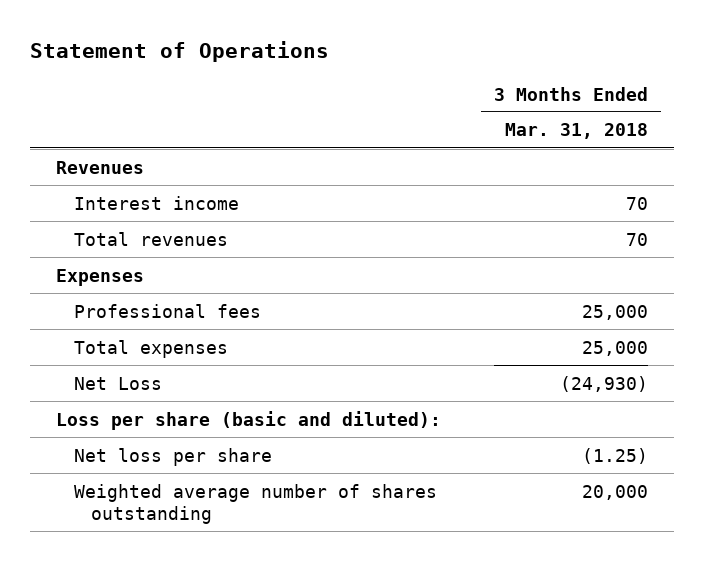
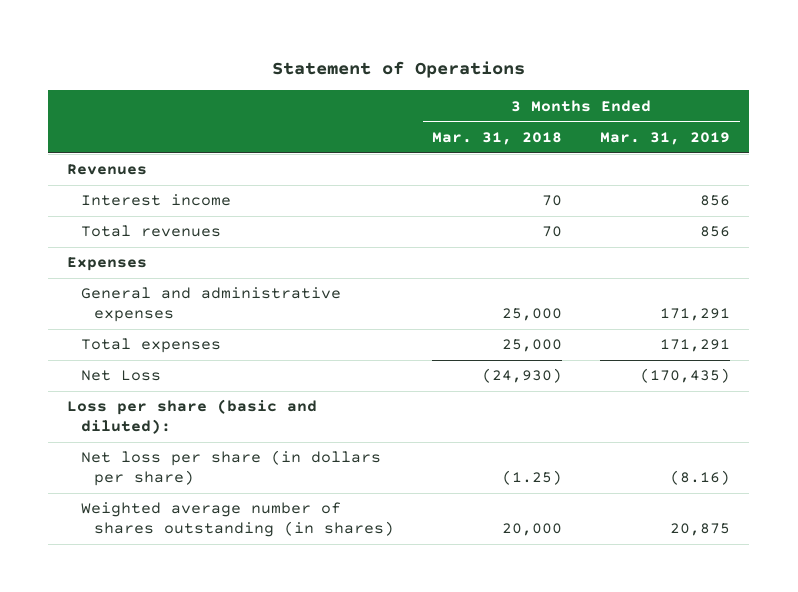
none -> [600,131,731,145] Mar. 31, 2019
[73,303,261,318] Professional fees -> none
none -> [80,287,341,323] General and administrative expenses
[73,447,272,466] Net loss per share -> [80,450,381,487] Net loss per share (in dollars per share)
[73,483,437,525] Weighted average number of shares outstanding -> [80,502,395,538] Weighted average number of shares outstanding (in shares)

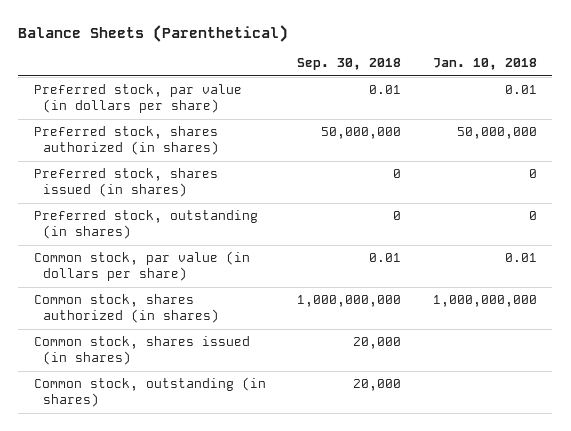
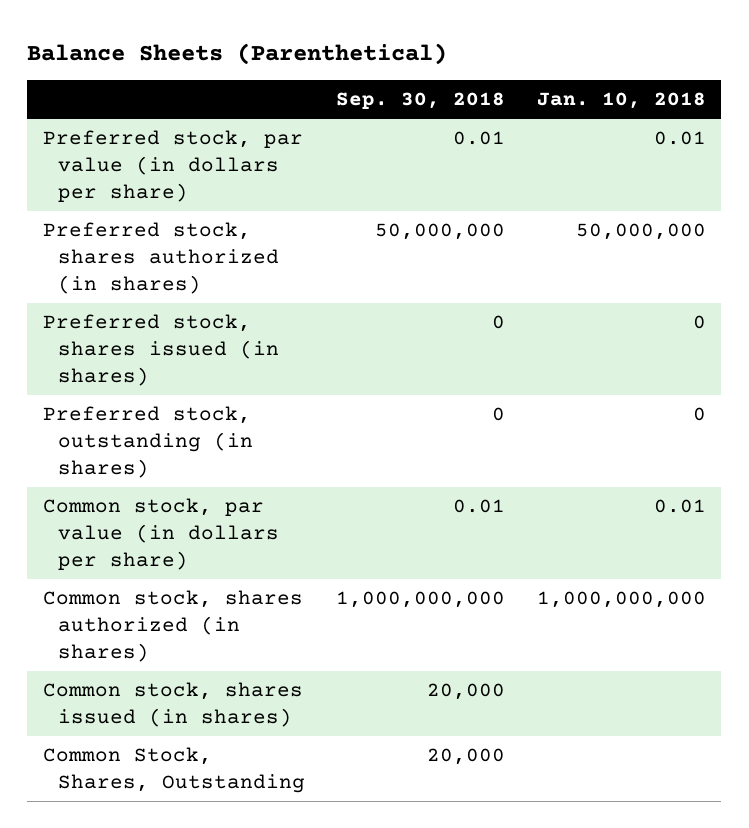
[34,377,267,408] Common stock, outstanding (in shares) -> [42,746,306,793] Common Stock, Shares, Outstanding

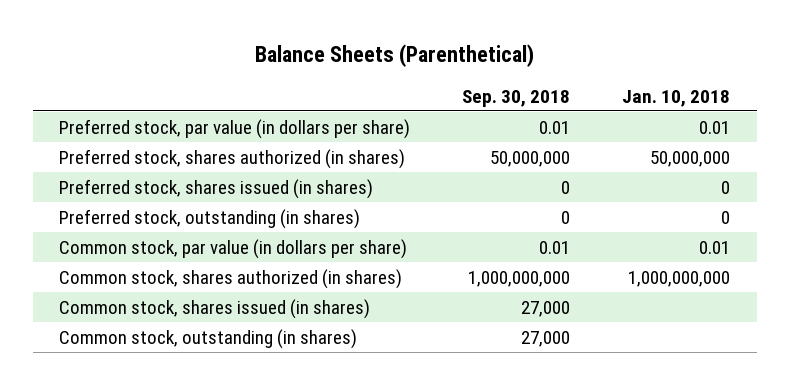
[427,682,506,700] 20,000 -> [521,300,571,317] 27,000
[42,746,306,793] Common Stock, Shares, Outstanding -> [58,328,357,349] Common stock, outstanding (in shares)
[427,747,506,765] 20,000 -> [521,330,571,347] 27,000

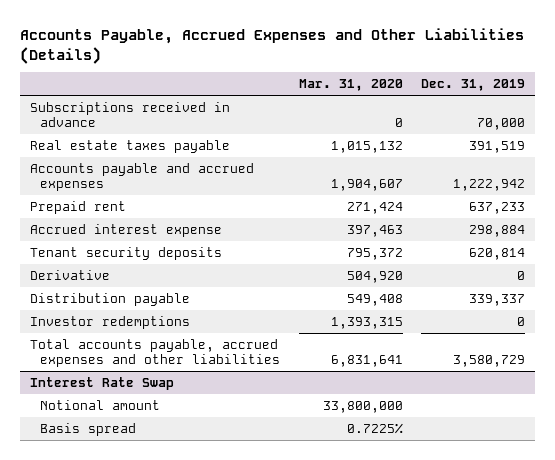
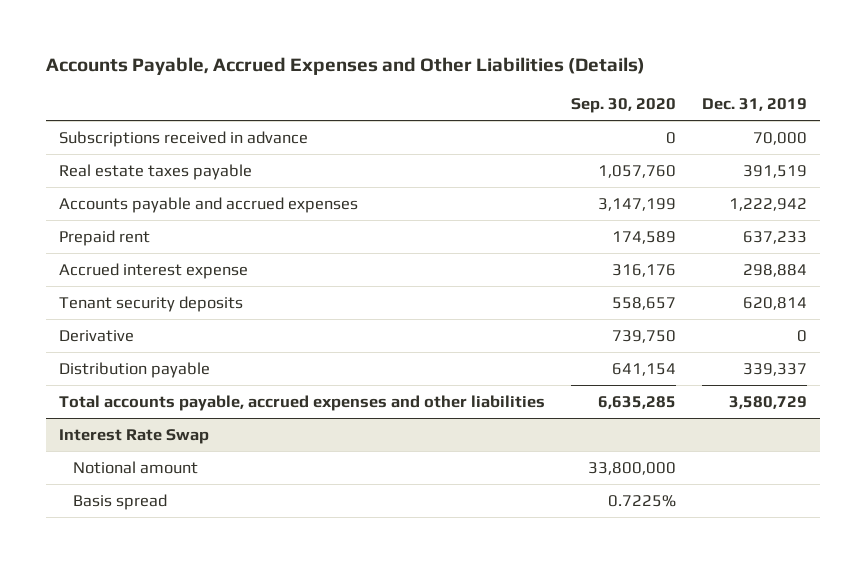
[298,79,403,92] Mar. 31, 2020 -> none
none -> [570,98,676,114] Sep. 30, 2020
[29,315,190,329] Investor redemptions -> none

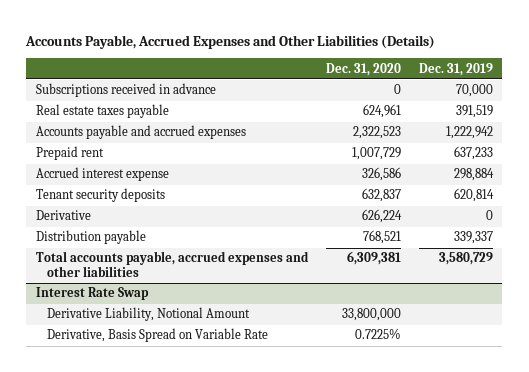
[570,98,676,114] Sep. 30, 2020 -> none
none -> [325,62,401,76] Dec. 31, 2020
[73,460,199,474] Notional amount -> [46,307,250,322] Derivative Liability, Notional Amount
[73,493,168,510] Basis spread -> [46,328,268,343] Derivative, Basis Spread on Variable Rate

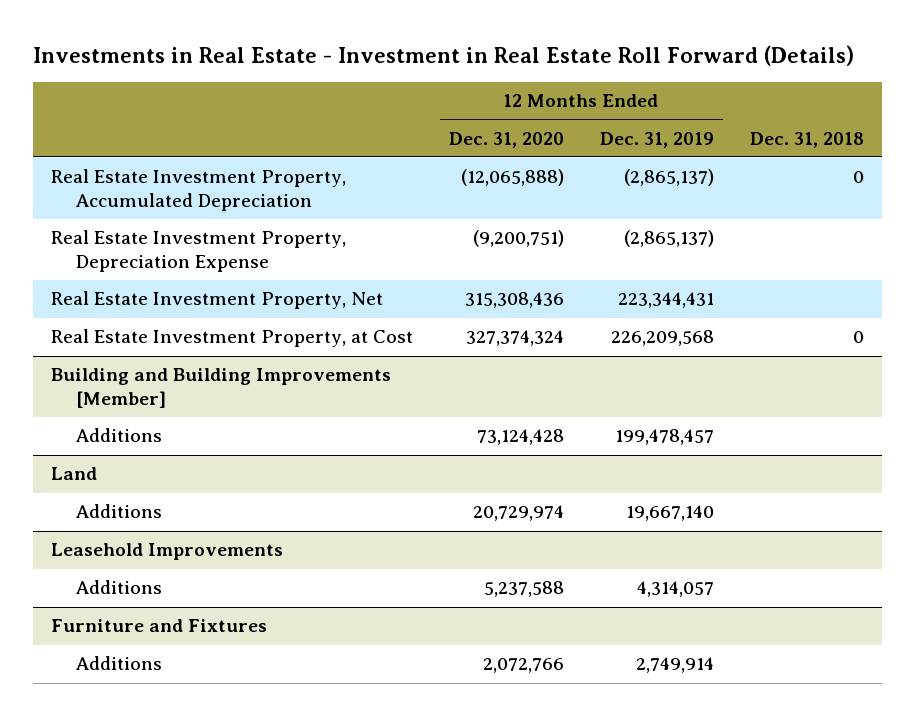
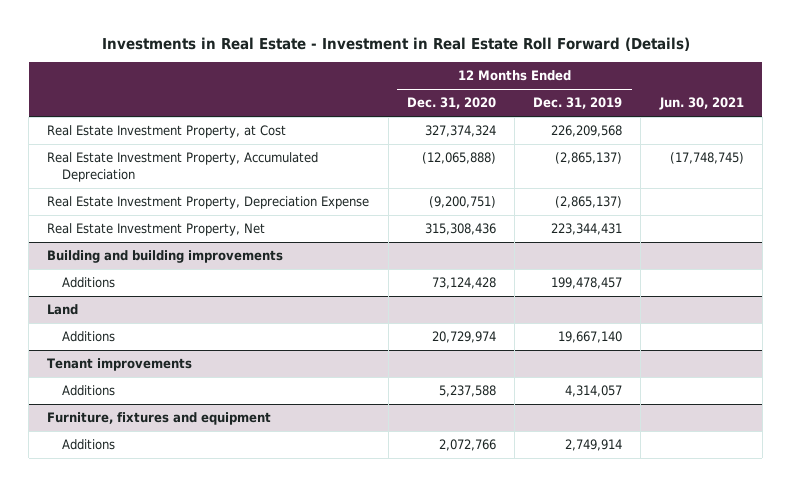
[749,131,864,148] Dec. 31, 2018 -> none
none -> [658,97,744,111] Jun. 30, 2021
[51,329,414,348] Real Estate Investment Property, at Cost -> [47,125,287,139] Real Estate Investment Property, at Cost
[51,368,392,409] Building and Building Improvements [Member] -> [47,250,284,264] Building and building improvements
[51,543,284,561] Leasehold Improvements -> [47,358,193,372] Tenant improvements
[51,619,268,633] Furniture and Fixtures -> [47,412,272,426] Furniture, fixtures and equipment

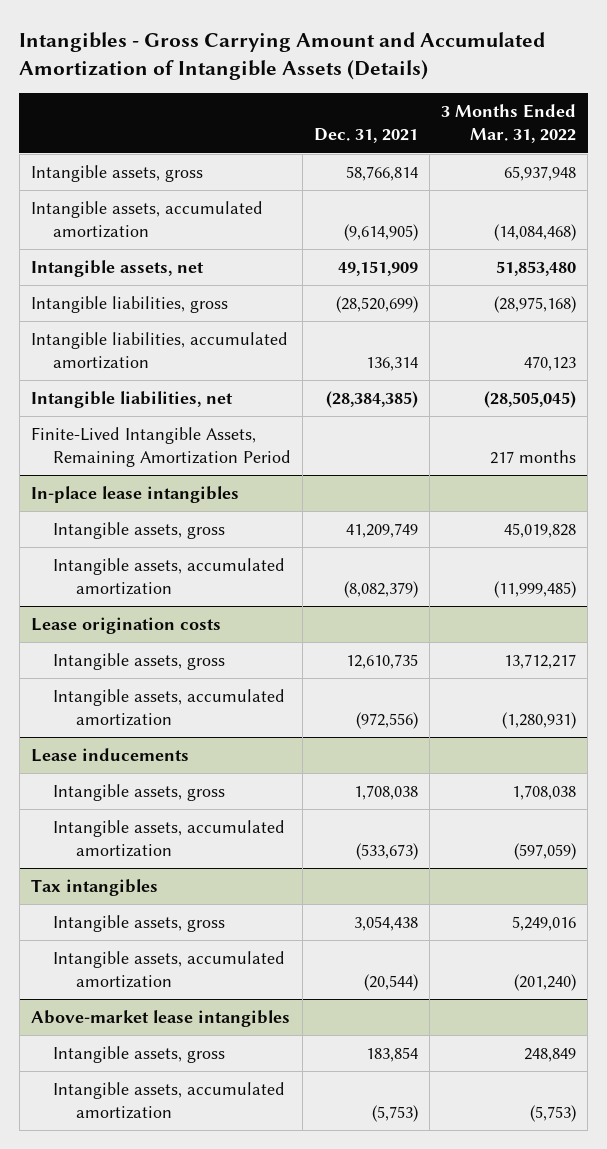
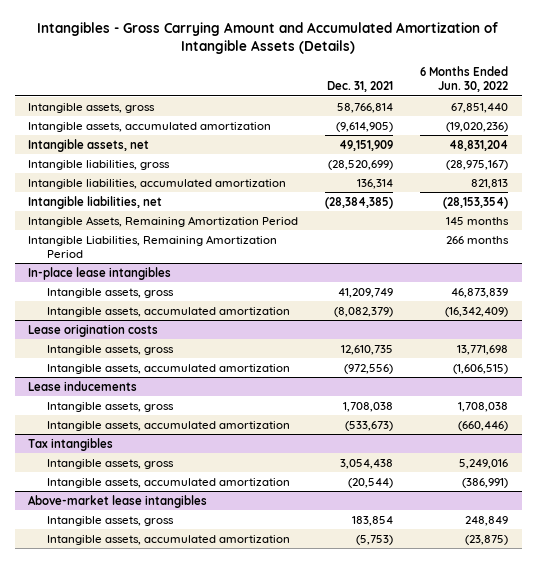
[441,104,577,144] 3 Months Ended Mar. 31, 2022 -> none
none -> [420,66,509,93] 6 Months Ended Jun. 30, 2022
[30,427,292,467] Finite-Lived Intangible Assets, Remaining Amortization Period -> [28,215,299,227] Intangible Assets, Remaining Amortization Period
none -> [28,234,278,258] Intangible Liabilities, Remaining Amortization Period

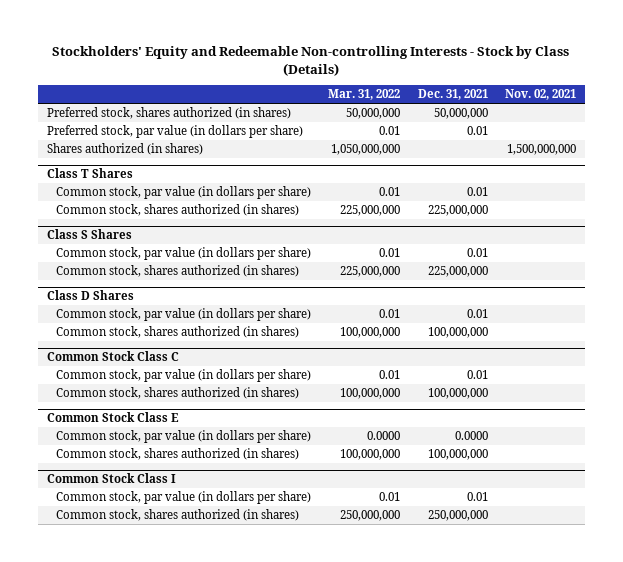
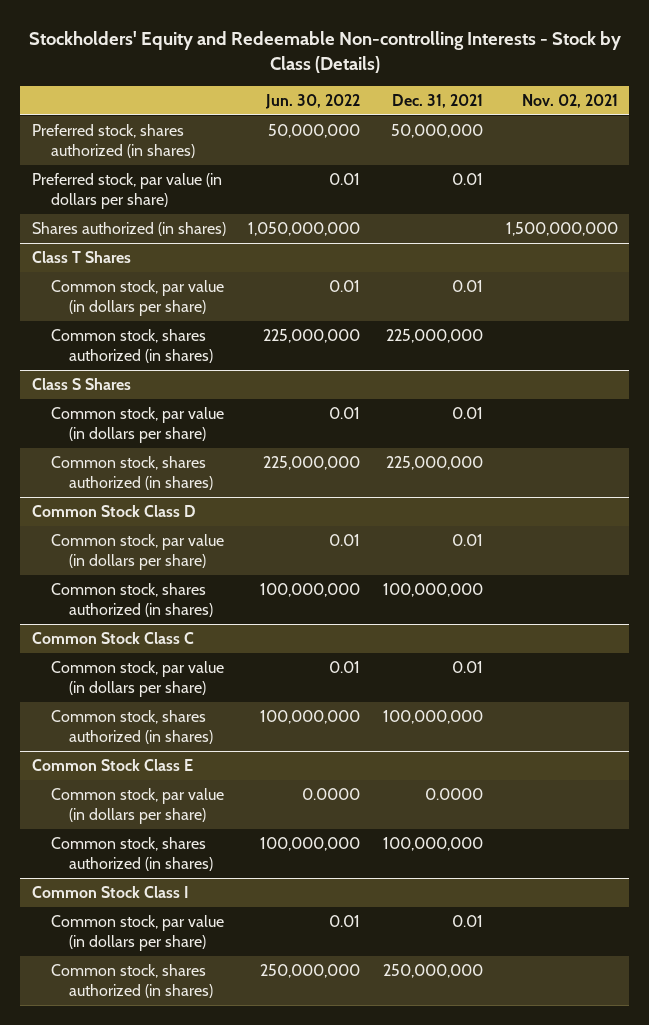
[328,89,401,101] Mar. 31, 2022 -> none
none -> [265,93,361,109] Jun. 30, 2022
[46,290,134,301] Class D Shares -> [31,505,196,518] Common Stock Class D

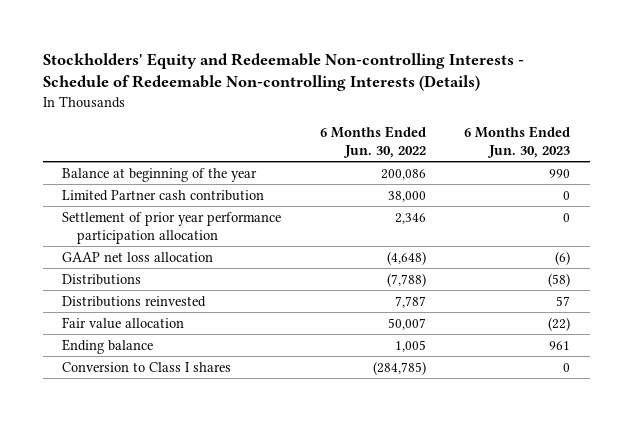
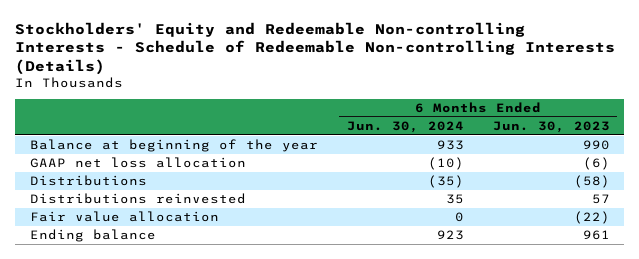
[319,125,426,159] 6 Months Ended Jun. 30, 2022 -> none
none -> [346,120,464,133] Jun. 30, 2024
[62,189,265,201] Limited Partner cash contribution -> none
[62,211,282,245] Settlement of prior year performance participation allocation -> none
[62,361,232,372] Conversion to Class I shares -> none

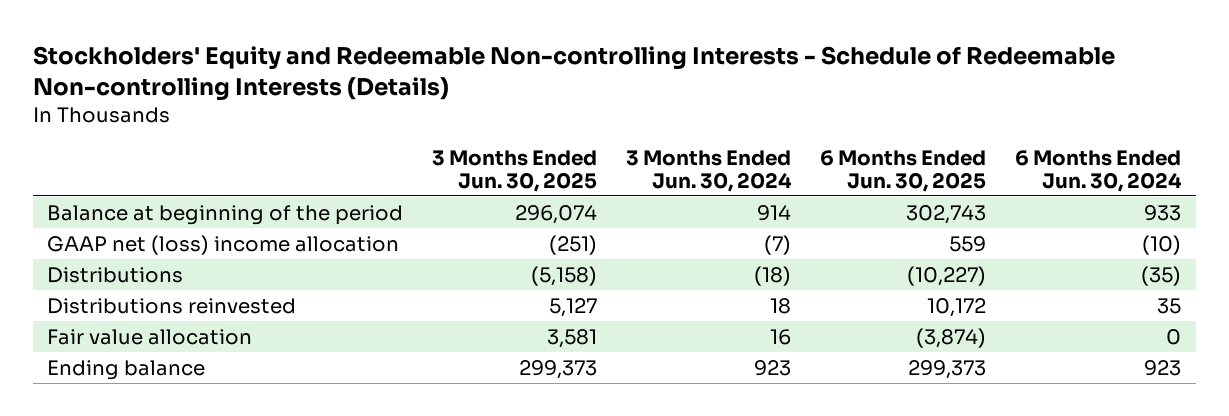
[492,120,610,133] Jun. 30, 2023 -> none
none -> [432,149,598,192] 3 Months Ended Jun. 30, 2025
none -> [626,149,793,192] 3 Months Ended Jun. 30, 2024
none -> [820,149,987,192] 6 Months Ended Jun. 30, 2025
[29,139,318,153] Balance at beginning of the year -> [47,204,404,225] Balance at beginning of the period
[29,157,246,169] GAAP net loss allocation -> [47,234,400,255] GAAP net (loss) income allocation

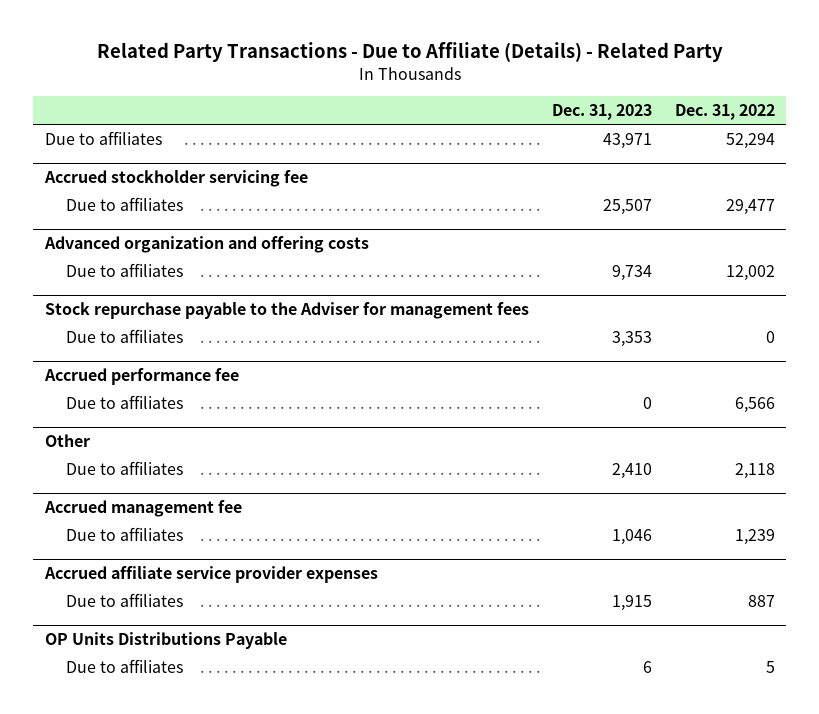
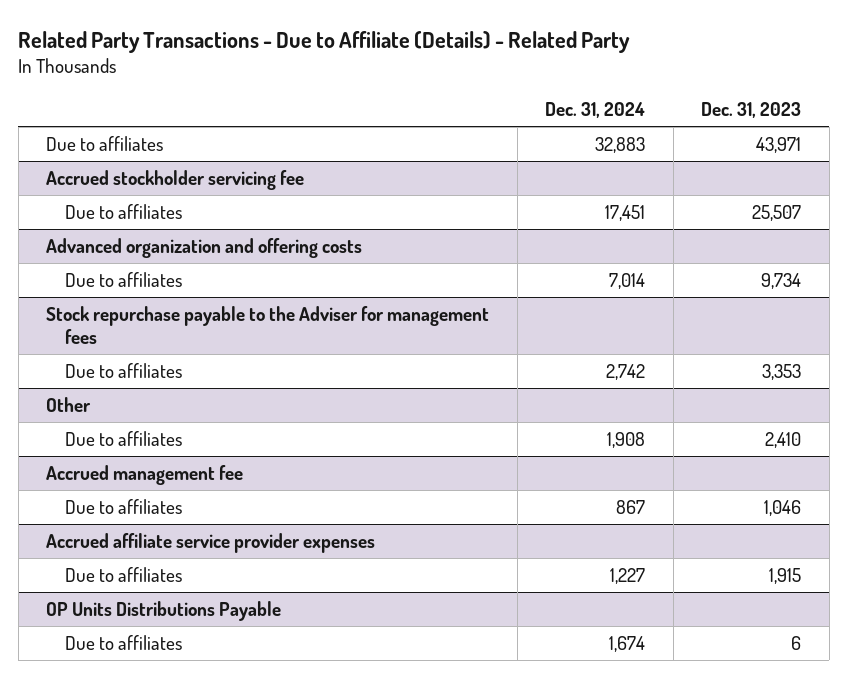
[674,104,775,121] Dec. 31, 2022 -> none
none -> [545,102,646,119] Dec. 31, 2024
[43,368,239,386] Accrued performance fee -> none
[66,394,184,409] Due to affiliates -> none

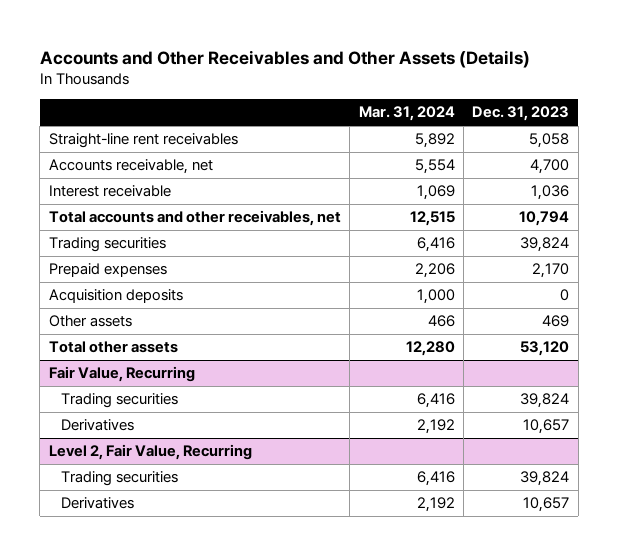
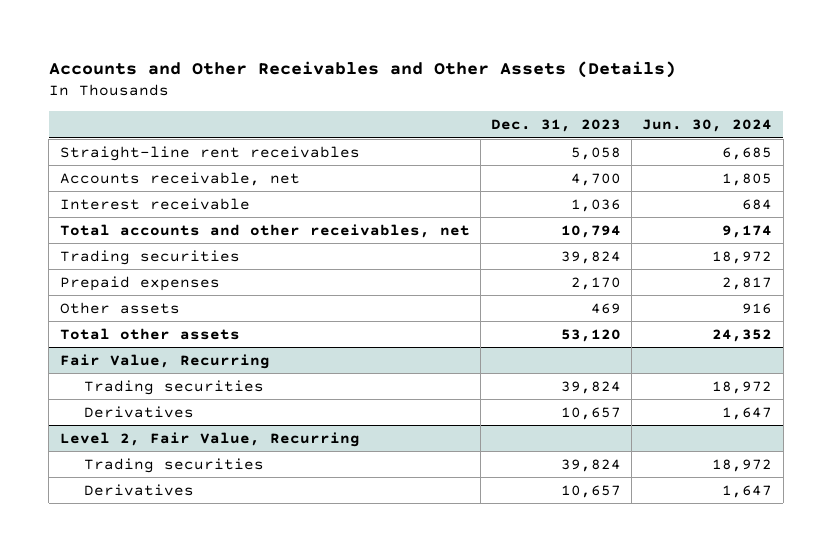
[358,106,455,122] Mar. 31, 2024 -> none
none -> [642,119,773,133] Jun. 30, 2024
[48,289,183,304] Acquisition deposits -> none

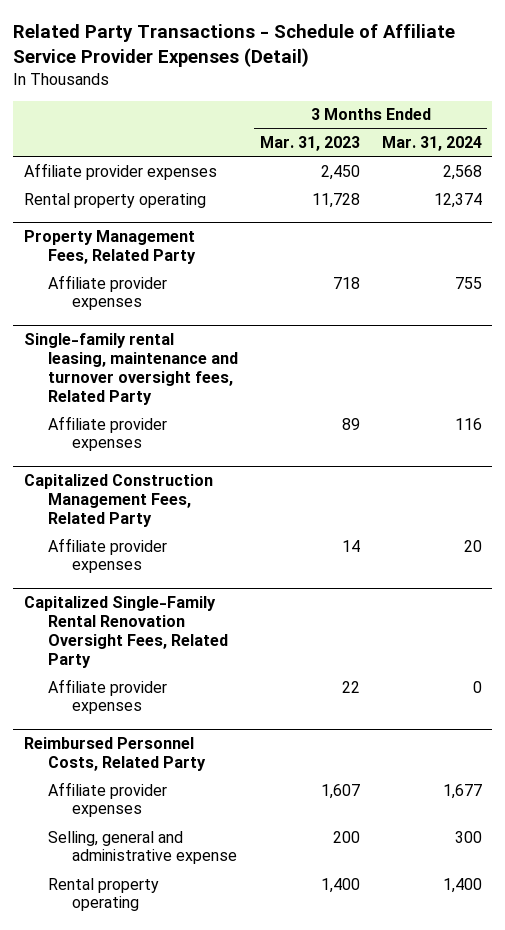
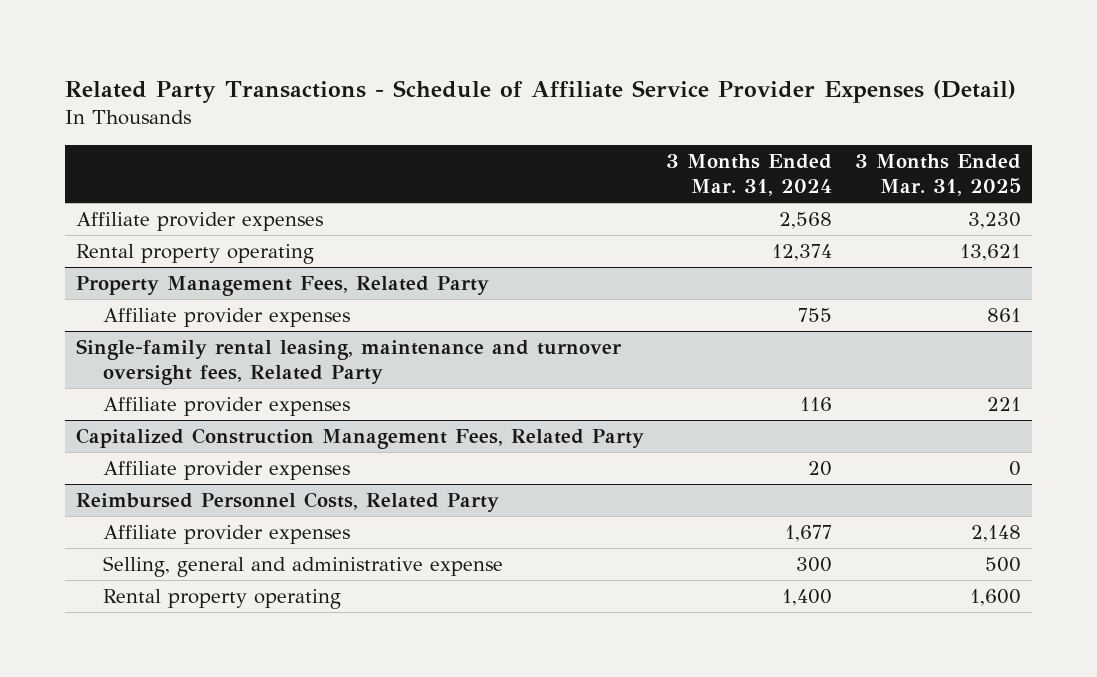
[259,136,360,152] Mar. 31, 2023 -> none
none -> [854,154,1021,197] 3 Months Ended Mar. 31, 2025
[23,596,229,668] Capitalized Single-Family Rental Renovation Oversight Fees, Related Party -> none
[48,678,168,715] Affiliate provider expenses -> none

